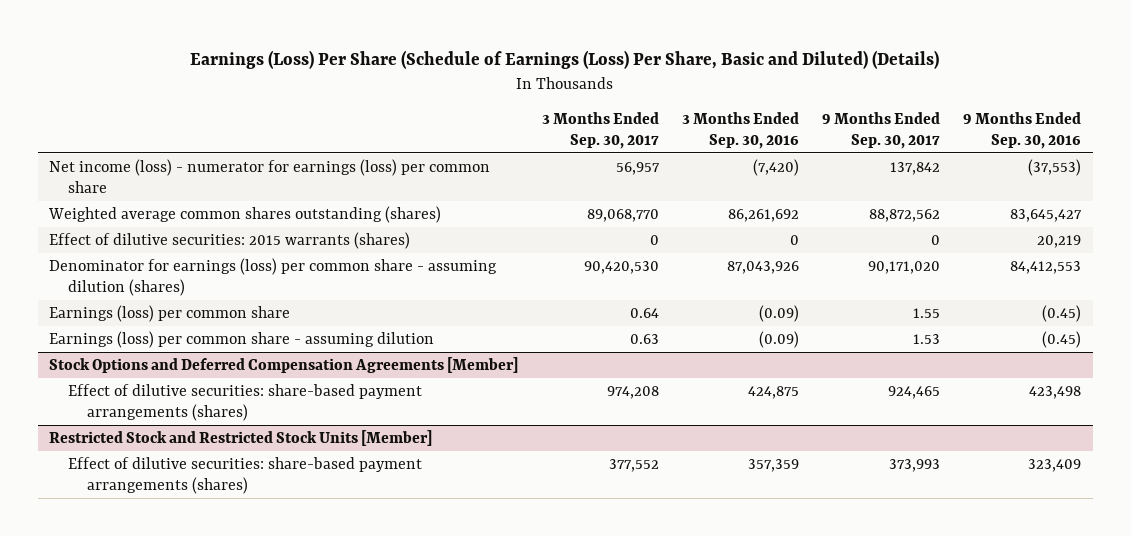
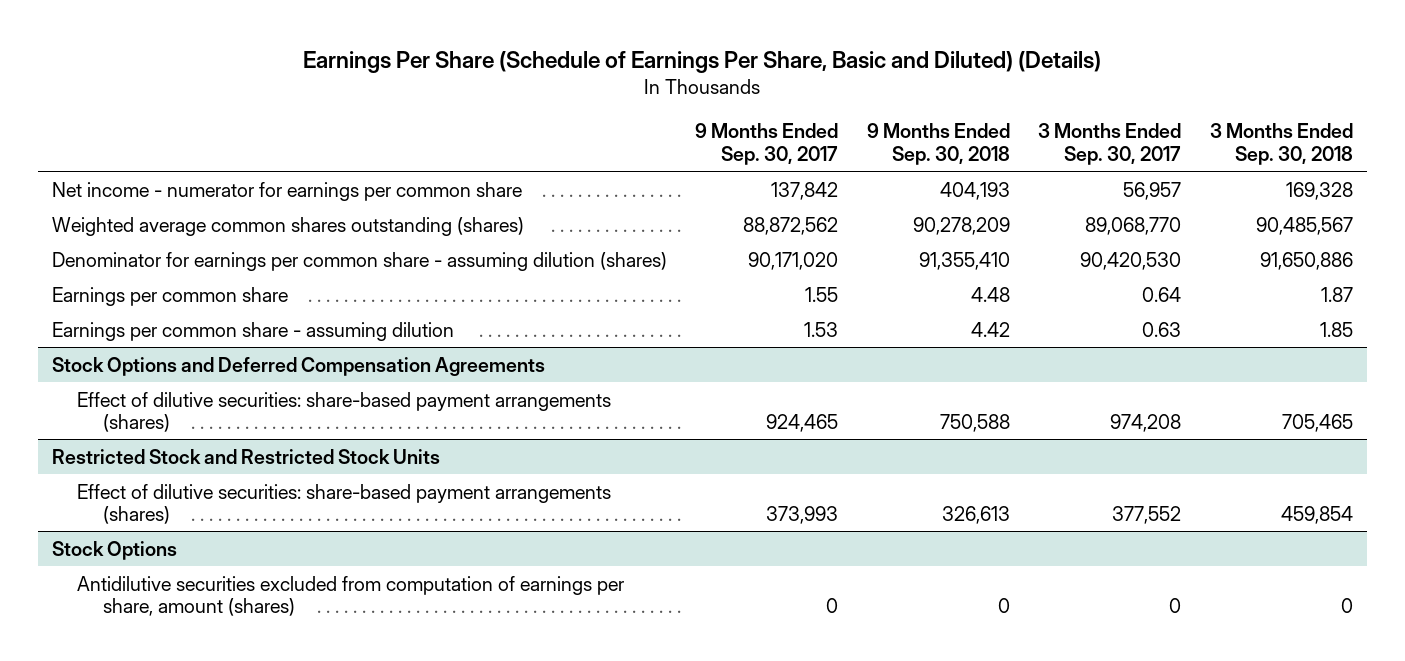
[190,49,940,69] Earnings (Loss) Per Share (Schedule of Earnings (Loss) Per Share, Basic and Diluted) (Details) -> [303,50,1102,73] Earnings Per Share (Schedule of Earnings Per Share, Basic and Diluted) (Details)
[681,111,799,150] 3 Months Ended Sep. 30, 2016 -> none
[963,111,1082,150] 9 Months Ended Sep. 30, 2016 -> none
none -> [866,123,1010,165] 9 Months Ended Sep. 30, 2018
none -> [1209,123,1353,165] 3 Months Ended Sep. 30, 2018
[49,158,491,194] Net income (loss) - numerator for earnings (loss) per common share -> [51,181,522,201] Net income - numerator for earnings per common share
[49,231,411,249] Effect of dilutive securities: 2015 warrants (shares) -> none
[49,257,498,297] Denominator for earnings (loss) per common share - assuming dilution (shares) -> [51,251,667,271] Denominator for earnings per common share - assuming dilution (shares)
[49,304,291,322] Earnings (loss) per common share -> [51,286,288,306] Earnings per common share
[49,330,435,348] Earnings (loss) per common share - assuming dilution -> [51,321,454,341] Earnings per common share - assuming dilution
[49,356,519,373] Stock Options and Deferred Compensation Agreements [Member] -> [51,356,545,376] Stock Options and Deferred Compensation Agreements
[49,429,433,446] Restricted Stock and Restricted Stock Units [Member] -> [51,448,440,464] Restricted Stock and Restricted Stock Units
none -> [51,540,177,560] Stock Options
none -> [77,575,625,617] Antidilutive securities excluded from computation of earnings per share, amount (shares)

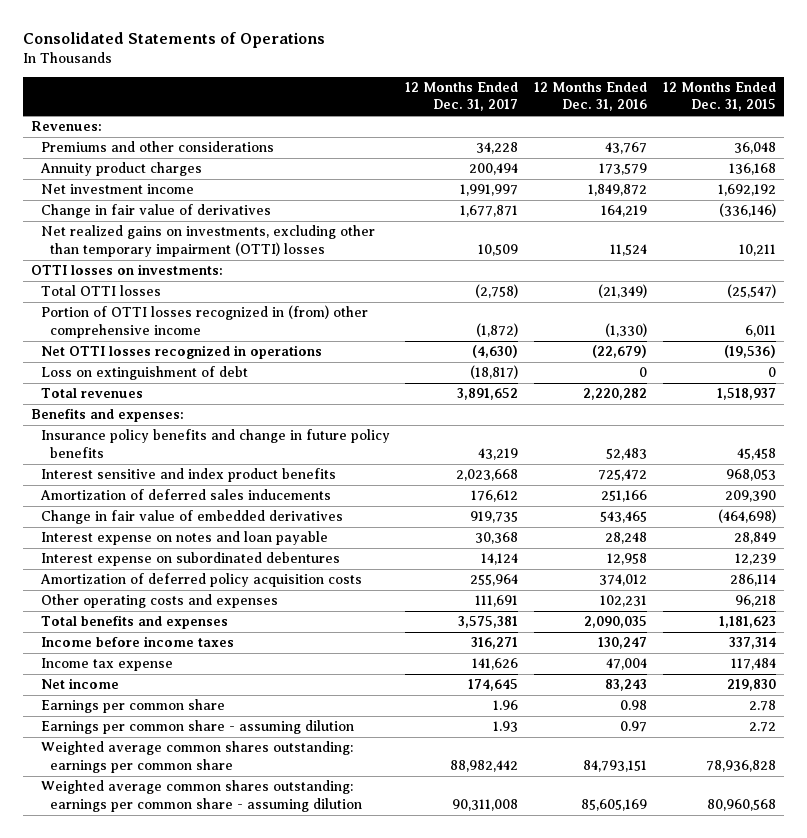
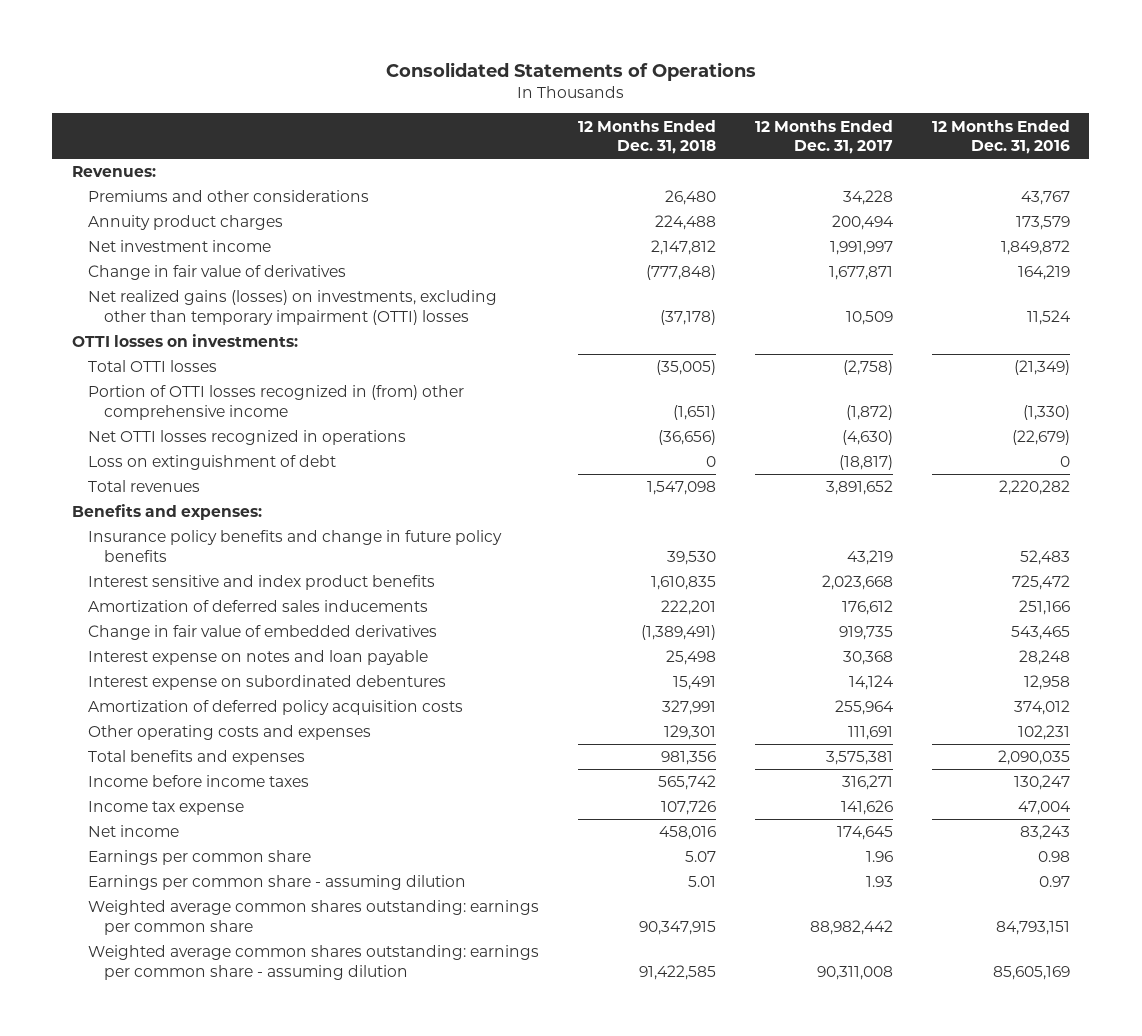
[663,82,777,112] 12 Months Ended Dec. 31, 2015 -> none
none -> [577,119,716,155] 12 Months Ended Dec. 31, 2018
[40,225,375,257] Net realized gains on investments, excluding other than temporary impairment (OTTI) losses -> [87,290,497,325] Net realized gains (losses) on investments, excluding other than temporary impairment (OTTI) losses

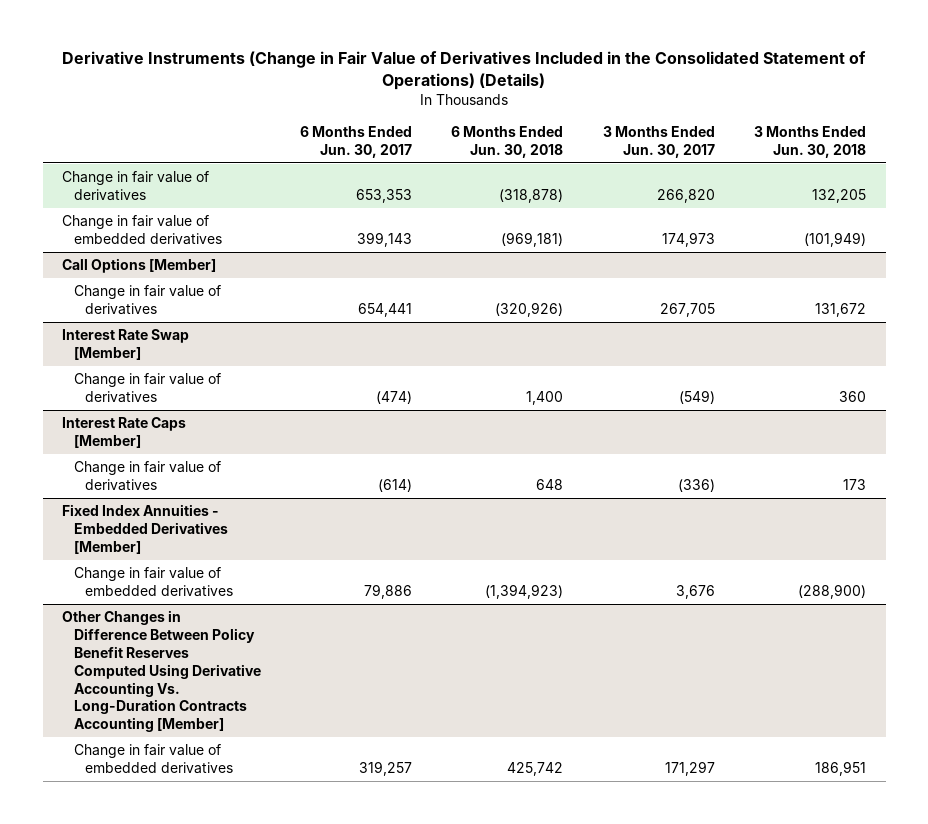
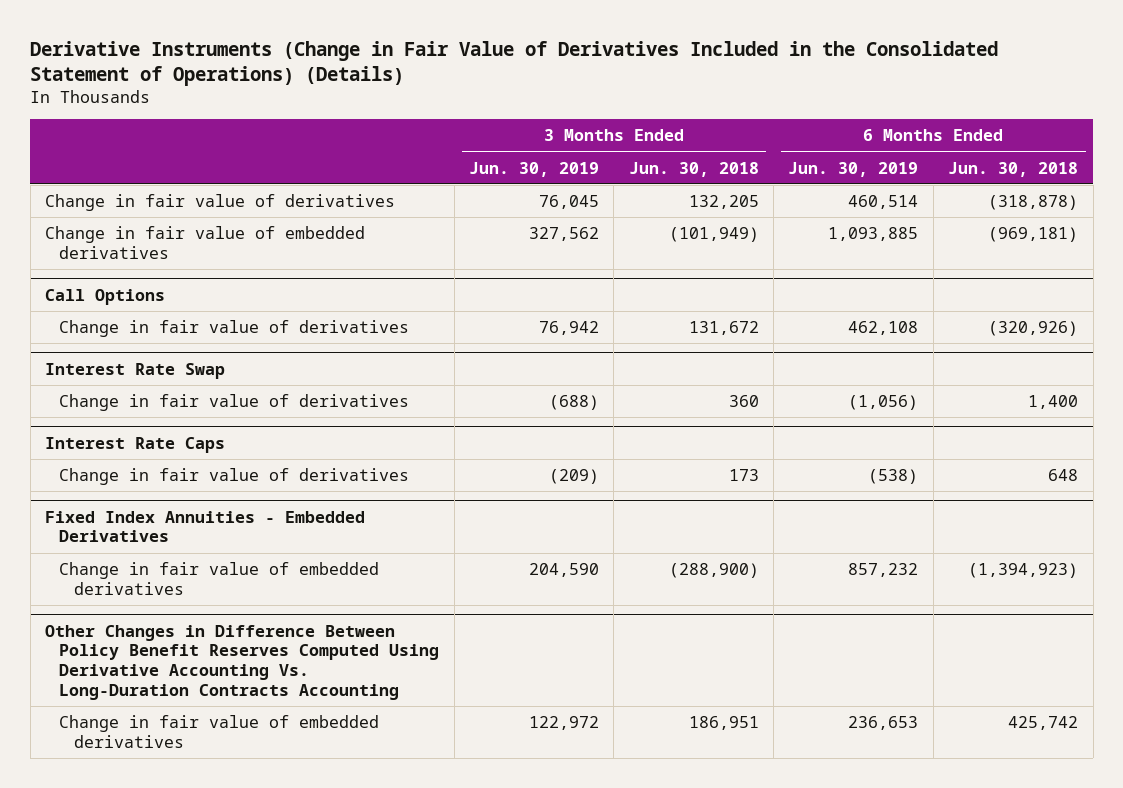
[299,125,412,158] 6 Months Ended Jun. 30, 2017 -> none
[602,125,715,158] 3 Months Ended Jun. 30, 2017 -> none
none -> [469,161,600,177] Jun. 30, 2019
none -> [788,161,919,177] Jun. 30, 2019
[62,258,217,274] Call Options [Member] -> [44,288,165,305] Call Options
[62,329,190,361] Interest Rate Swap [Member] -> [44,362,225,379] Interest Rate Swap
[62,417,187,449] Interest Rate Caps [Member] -> [44,436,225,453] Interest Rate Caps
[62,504,228,554] Fixed Index Annuities - Embedded Derivatives [Member] -> [44,510,365,543] Fixed Index Annuities - Embedded Derivatives
[62,610,261,733] Other Changes in Difference Between Policy Benefit Reserves Computed Using Derivative Accounting Vs. Long-Duration Contracts Accounting [Member] -> [44,624,440,700] Other Changes in Difference Between Policy Benefit Reserves Computed Using Derivative Accounting Vs. Long-Duration Contracts Accounting

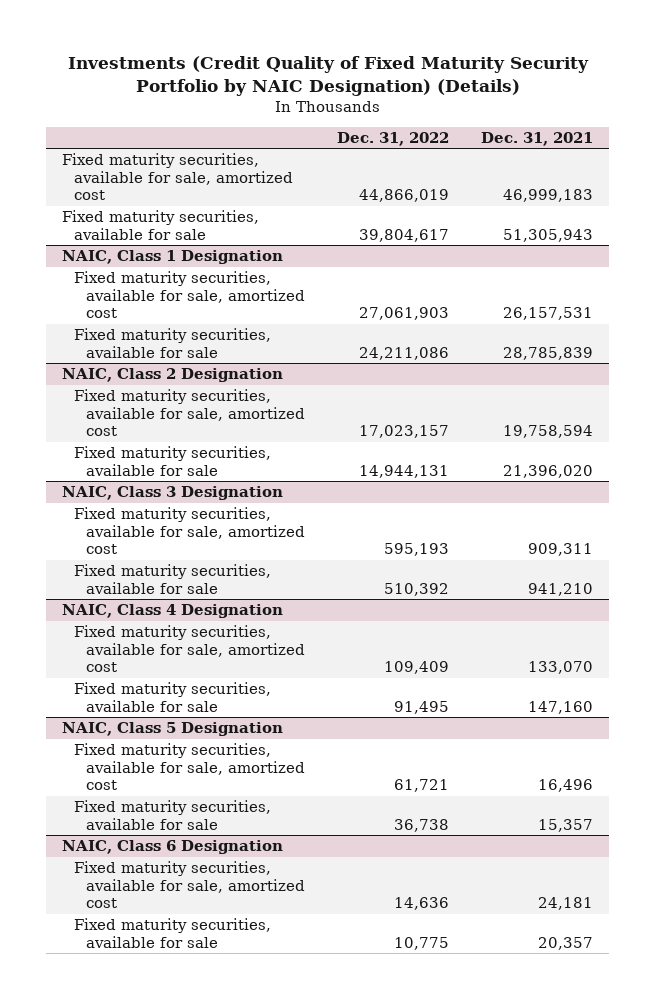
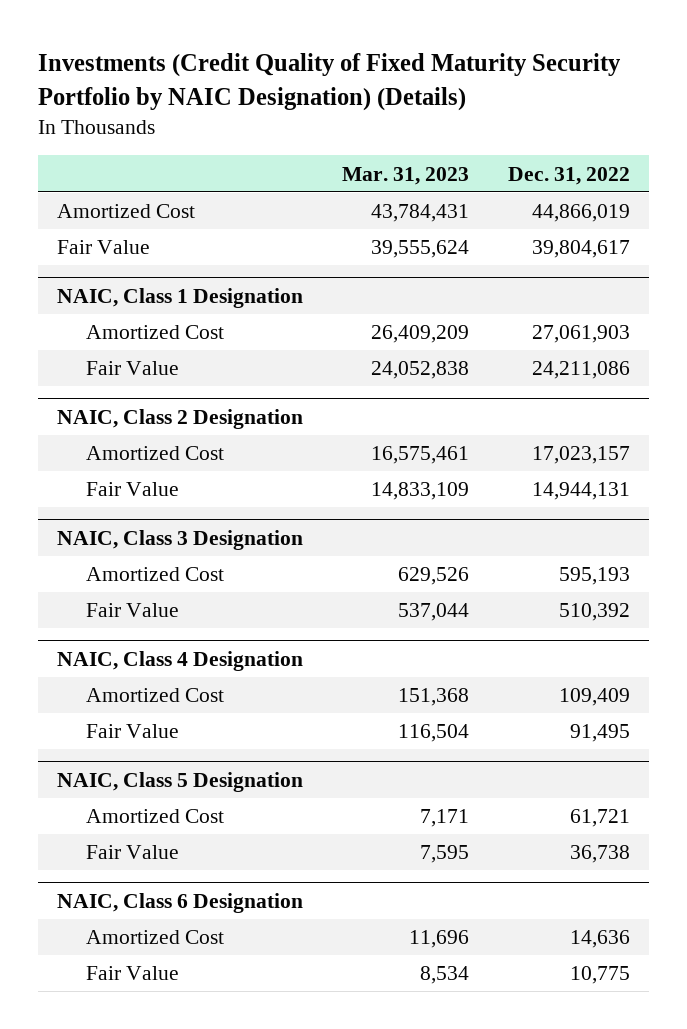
[481,131,594,146] Dec. 31, 2021 -> none
none -> [342,166,470,185] Mar. 31, 2023
[61,153,293,201] Fixed maturity securities, available for sale, amortized cost -> [57,204,196,219] Amortized Cost
[61,210,259,240] Fixed maturity securities, available for sale -> [57,240,151,255] Fair Value
[73,271,305,319] Fixed maturity securities, available for sale, amortized cost -> [85,325,224,340] Amortized Cost
[73,328,271,358] Fixed maturity securities, available for sale -> [85,361,179,376] Fair Value
[73,389,305,437] Fixed maturity securities, available for sale, amortized cost -> [85,446,224,461] Amortized Cost
[73,446,271,476] Fixed maturity securities, available for sale -> [85,482,179,497] Fair Value
[73,507,305,555] Fixed maturity securities, available for sale, amortized cost -> [85,567,224,582] Amortized Cost
[73,564,271,594] Fixed maturity securities, available for sale -> [85,603,179,618] Fair Value
[73,625,305,673] Fixed maturity securities, available for sale, amortized cost -> [85,688,224,703] Amortized Cost
[73,682,271,712] Fixed maturity securities, available for sale -> [85,724,179,739] Fair Value
[73,743,305,791] Fixed maturity securities, available for sale, amortized cost -> [85,809,224,824] Amortized Cost
[73,800,271,830] Fixed maturity securities, available for sale -> [85,845,179,860] Fair Value
[73,861,305,909] Fixed maturity securities, available for sale, amortized cost -> [85,930,224,945] Amortized Cost
[73,918,271,948] Fixed maturity securities, available for sale -> [85,966,179,981] Fair Value

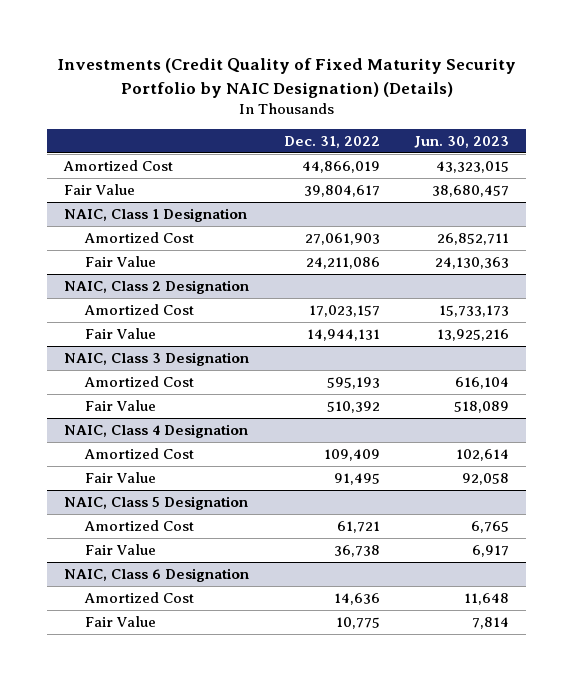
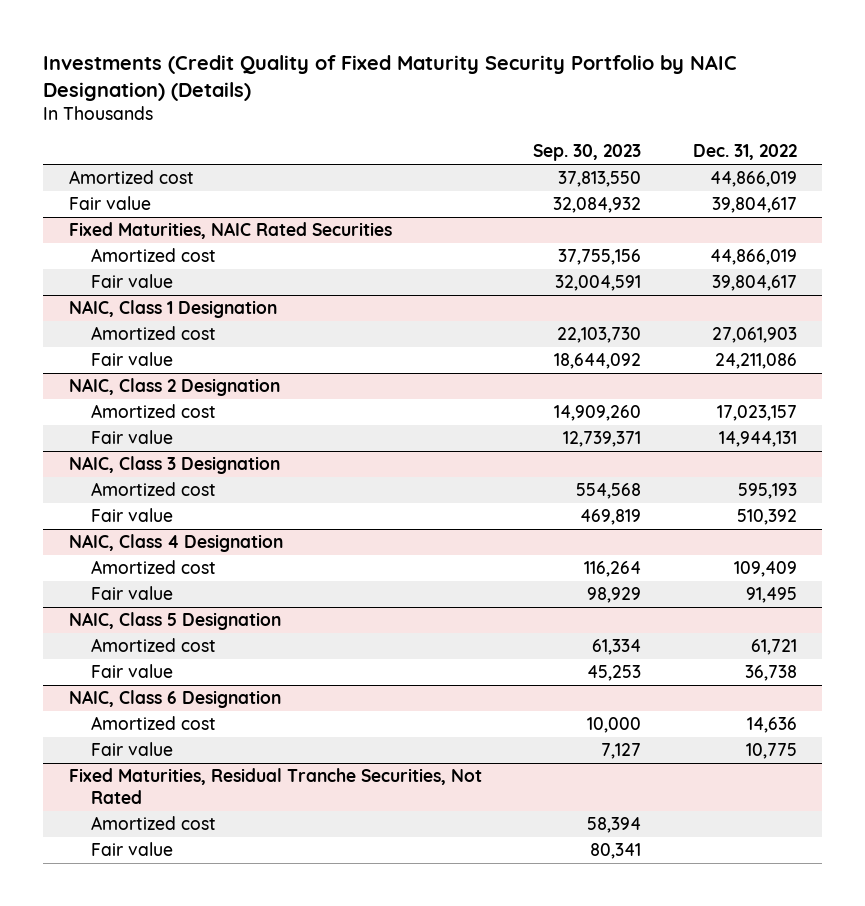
[413,135,509,148] Jun. 30, 2023 -> none
none -> [533,144,642,162] Sep. 30, 2023
[63,160,174,172] Amortized Cost -> [68,170,194,185] Amortized cost
[64,184,136,196] Fair Value -> [68,196,151,211] Fair value
none -> [68,222,392,240] Fixed Maturities, NAIC Rated Securities
none -> [91,248,217,263] Amortized cost
none -> [91,274,174,289] Fair value
[84,232,195,244] Amortized Cost -> [91,326,217,341] Amortized cost
[85,256,157,268] Fair Value -> [91,352,174,367] Fair value
[84,304,195,316] Amortized Cost -> [91,404,217,419] Amortized cost
[85,328,157,340] Fair Value -> [91,430,174,445] Fair value
[84,376,195,388] Amortized Cost -> [91,482,217,497] Amortized cost
[85,400,157,412] Fair Value -> [91,508,174,523] Fair value
[84,448,195,460] Amortized Cost -> [91,560,217,575] Amortized cost
[85,472,157,484] Fair Value -> [91,586,174,601] Fair value
[84,520,195,532] Amortized Cost -> [91,638,217,653] Amortized cost
[85,544,157,556] Fair Value -> [91,664,174,679] Fair value
[84,592,195,604] Amortized Cost -> [91,716,217,731] Amortized cost
[85,616,157,628] Fair Value -> [91,742,174,757] Fair value
none -> [68,768,482,804] Fixed Maturities, Residual Tranche Securities, Not Rated
none -> [91,816,217,831] Amortized cost
none -> [91,842,174,857] Fair value

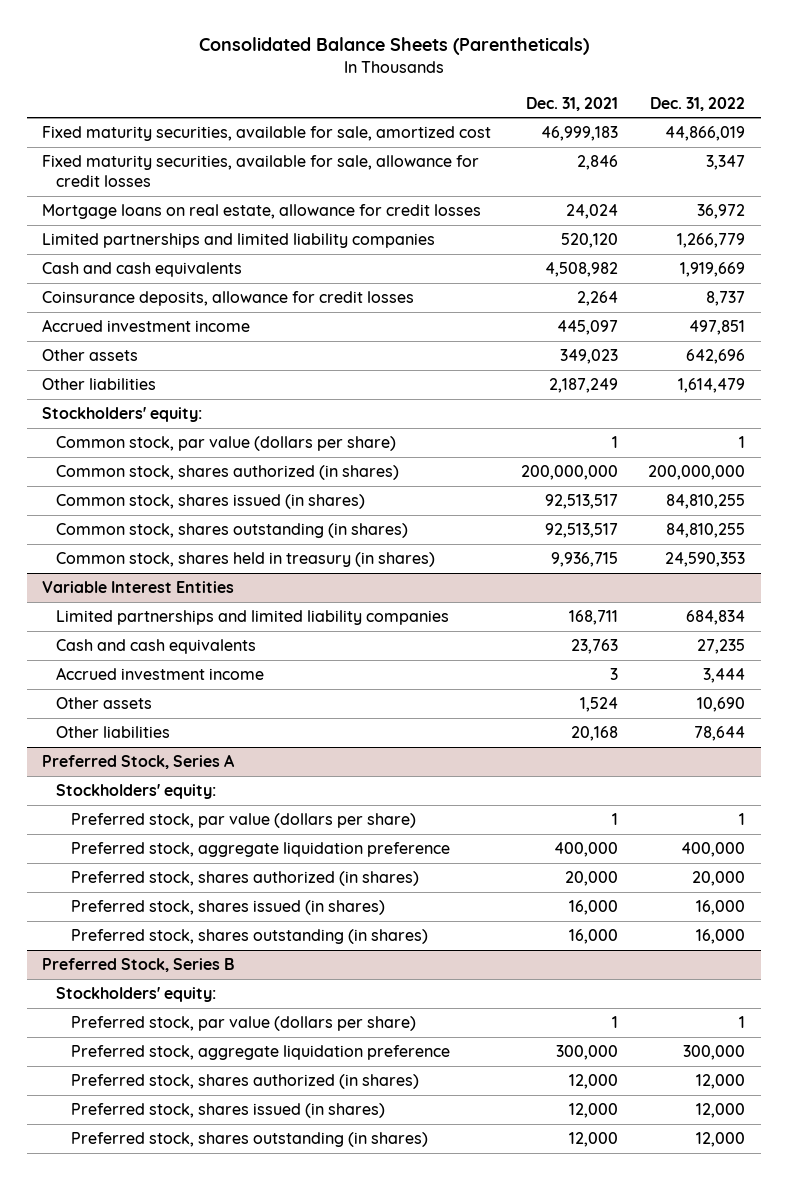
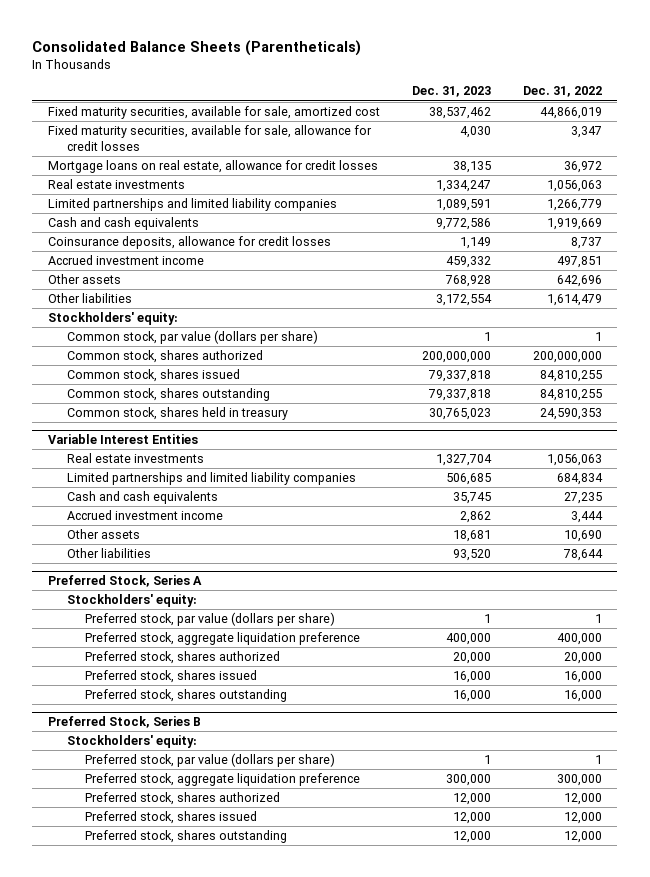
[526,96,619,111] Dec. 31, 2021 -> none
none -> [411,86,491,98] Dec. 31, 2023
none -> [48,179,186,190] Real estate investments
[56,465,400,481] Common stock, shares authorized (in shares) -> [66,350,263,364] Common stock, shares authorized
[56,494,366,510] Common stock, shares issued (in shares) -> [66,369,240,383] Common stock, shares issued
[56,523,409,539] Common stock, shares outstanding (in shares) -> [66,388,270,402] Common stock, shares outstanding
[56,552,436,568] Common stock, shares held in treasury (in shares) -> [66,407,288,421] Common stock, shares held in treasury
none -> [66,453,204,464] Real estate investments
[70,871,419,887] Preferred stock, shares authorized (in shares) -> [85,651,281,665] Preferred stock, shares authorized
[70,900,385,916] Preferred stock, shares issued (in shares) -> [85,670,258,684] Preferred stock, shares issued
[70,929,428,945] Preferred stock, shares outstanding (in shares) -> [85,689,288,703] Preferred stock, shares outstanding
[70,1074,419,1090] Preferred stock, shares authorized (in shares) -> [85,792,281,806] Preferred stock, shares authorized
[70,1103,385,1119] Preferred stock, shares issued (in shares) -> [85,811,258,825] Preferred stock, shares issued
[70,1132,428,1148] Preferred stock, shares outstanding (in shares) -> [85,830,288,844] Preferred stock, shares outstanding

